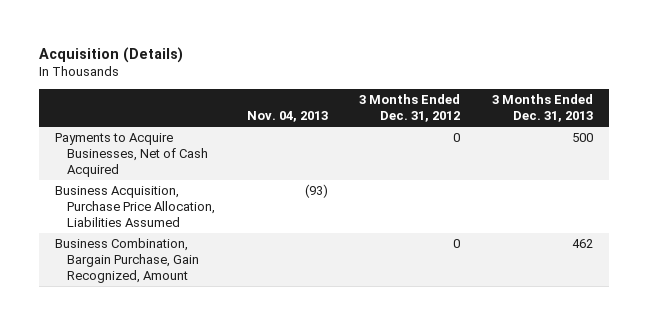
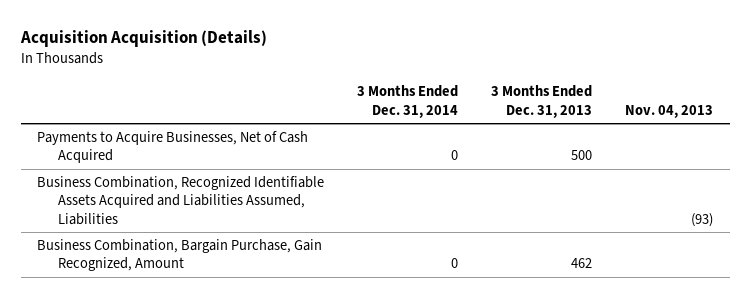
[39,46,184,63] Acquisition (Details) -> [19,30,267,48] Acquisition Acquisition (Details)
[359,94,461,122] 3 Months Ended Dec. 31, 2012 -> none
none -> [357,85,459,118] 3 Months Ended Dec. 31, 2014
[54,186,215,227] Business Acquisition, Purchase Price Allocation, Liabilities Assumed -> none
none -> [37,176,325,225] Business Combination, Recognized Identifiable Assets Acquired and Liabilities Assumed, Liabilities

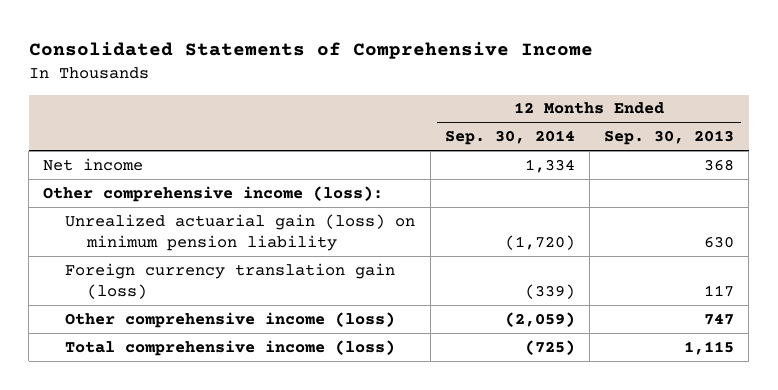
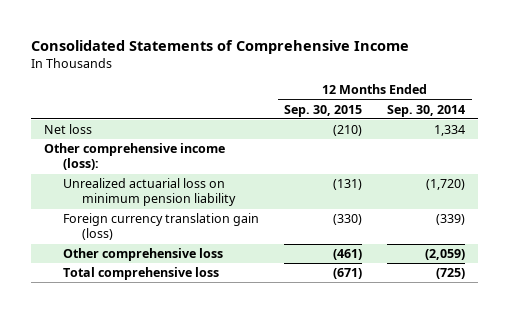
[604,130,735,146] Sep. 30, 2013 -> none
none -> [284,104,363,117] Sep. 30, 2015
[43,157,144,171] Net income -> [43,124,92,135] Net loss
[65,213,416,251] Unrealized actuarial gain (loss) on minimum pension liability -> [62,178,237,207] Unrealized actuarial loss on minimum pension liability
[65,311,396,328] Other comprehensive income (loss) -> [62,248,223,262] Other comprehensive loss
[65,339,396,356] Total comprehensive income (loss) -> [62,267,219,281] Total comprehensive loss

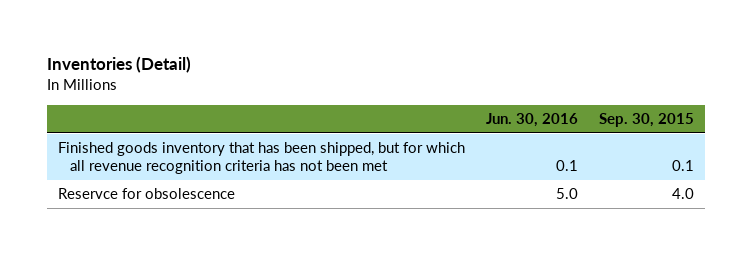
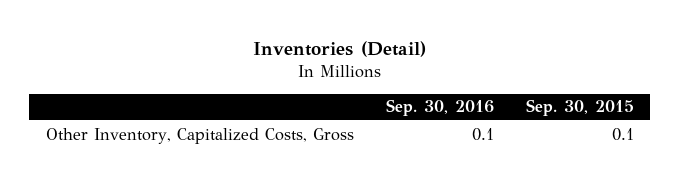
[486,113,579,128] Jun. 30, 2016 -> none
none -> [385,99,494,117] Sep. 30, 2016
[57,188,235,200] Reservce for obsolescence -> none
[57,142,465,175] Finished goods inventory that has been shipped, but for which all revenue recognition criteria has not been met -> [45,127,354,144] Other Inventory, Capitalized Costs, Gross

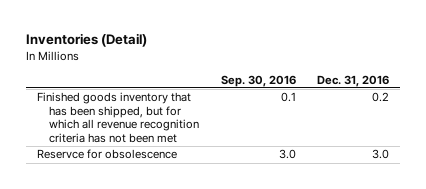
[525,99,634,117] Sep. 30, 2015 -> none
none -> [316,74,389,87] Dec. 31, 2016
[45,127,354,144] Other Inventory, Capitalized Costs, Gross -> [36,92,200,143] Finished goods inventory that has been shipped, but for which all revenue recognition criteria has not been met
none -> [36,149,177,160] Reservce for obsolescence

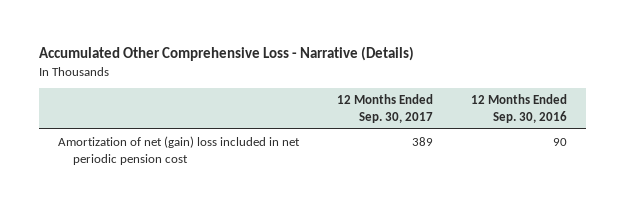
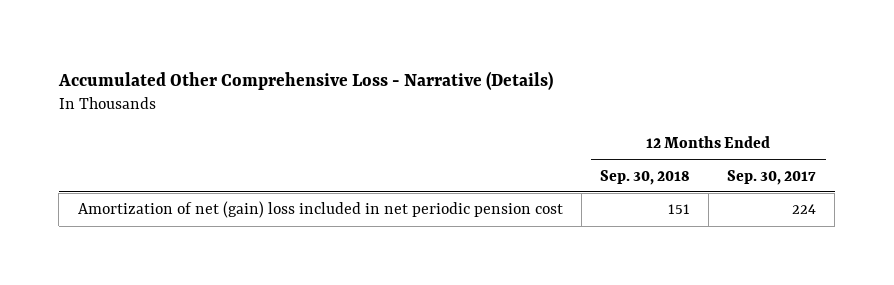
[470,94,567,123] 12 Months Ended Sep. 30, 2016 -> none
none -> [599,169,690,185] Sep. 30, 2018
[411,136,433,146] 389 -> [792,204,817,215] 224

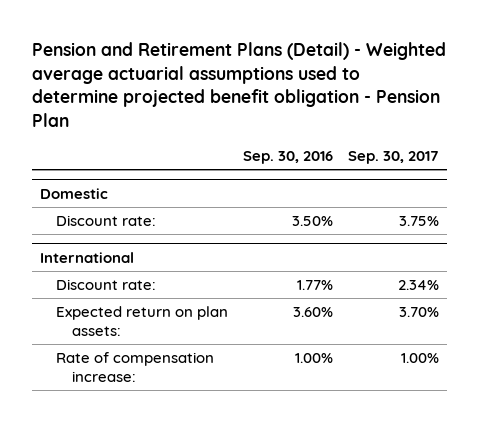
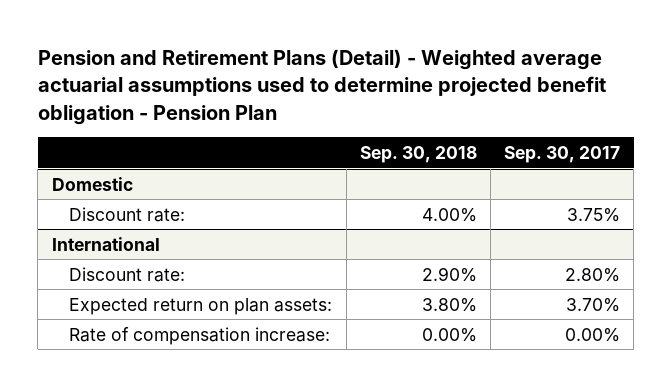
[243,151,334,165] Sep. 30, 2016 -> none
none -> [359,145,477,163] Sep. 30, 2018
[398,280,440,291] 2.34% -> [565,267,621,282] 2.80%
[401,353,440,364] 1.00% -> [565,327,621,342] 0.00%

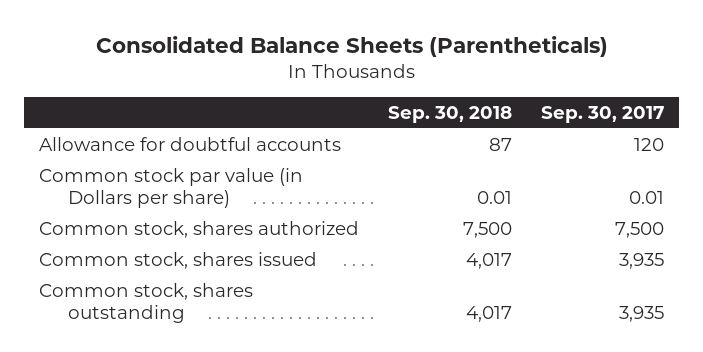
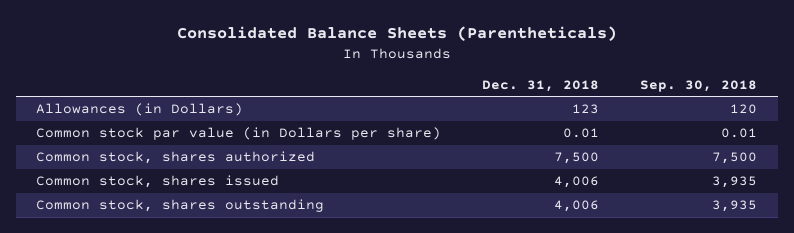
[541,105,665,123] Sep. 30, 2017 -> none
none -> [482,79,600,92] Dec. 31, 2018
[39,137,342,152] Allowance for doubtful accounts -> none
none -> [36,103,244,117] Allowances (in Dollars)
[466,253,513,270] 4,017 -> [712,176,758,189] 3,935
[466,305,513,322] 4,017 -> [712,200,758,213] 3,935

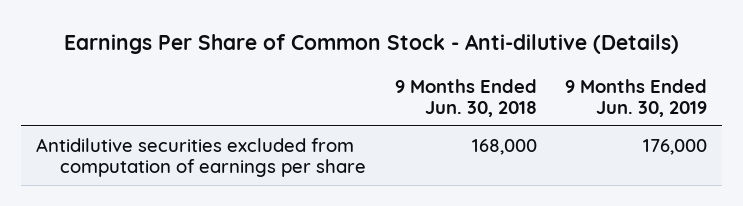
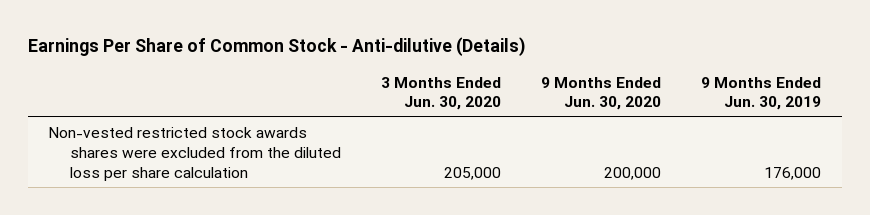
[394,78,537,118] 9 Months Ended Jun. 30, 2018 -> none
none -> [380,76,501,111] 3 Months Ended Jun. 30, 2020
none -> [541,76,662,111] 9 Months Ended Jun. 30, 2020
[35,137,367,178] Antidilutive securities excluded from computation of earnings per share -> [48,127,341,181] Non-vested restricted stock awards shares were excluded from the diluted loss per share calculation

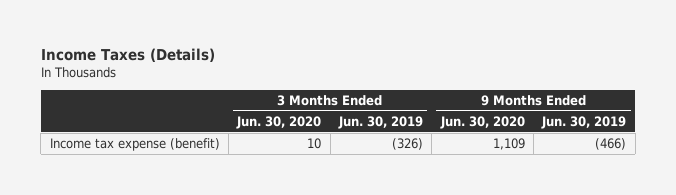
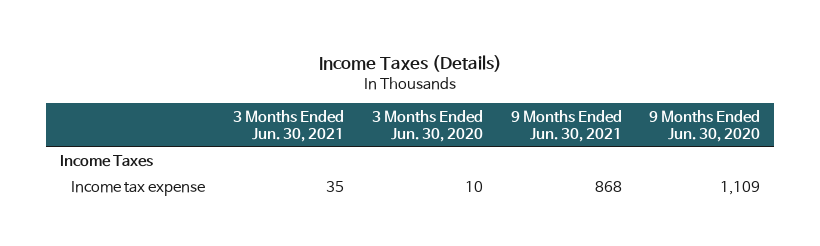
[337,115,423,129] Jun. 30, 2019 -> none
[541,115,627,129] Jun. 30, 2019 -> none
none -> [233,109,345,143] 3 Months Ended Jun. 30, 2021
none -> [510,109,622,143] 9 Months Ended Jun. 30, 2021
none -> [59,155,153,168] Income Taxes
[49,138,220,152] Income tax expense (benefit) -> [71,181,206,197] Income tax expense

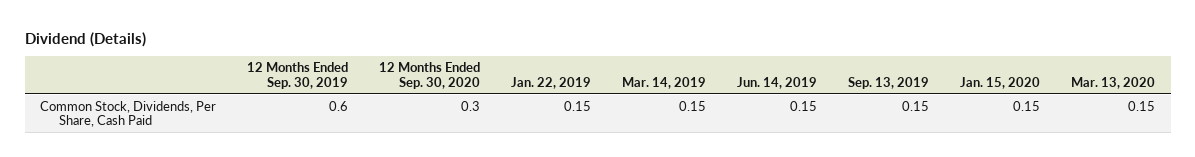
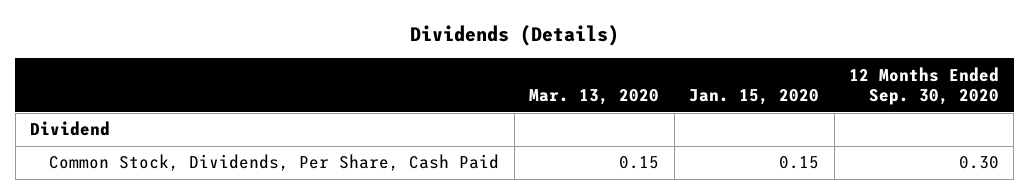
[24,31,146,47] Dividend (Details) -> [409,25,619,47] Dividends (Details)
[247,62,349,89] 12 Months Ended Sep. 30, 2019 -> none
[511,76,592,89] Jan. 22, 2019 -> none
[622,76,707,89] Mar. 14, 2019 -> none
[737,76,818,89] Jun. 14, 2019 -> none
[848,76,930,89] Sep. 13, 2019 -> none
none -> [30,121,111,137] Dividend
[461,100,481,111] 0.3 -> [958,156,999,170] 0.30

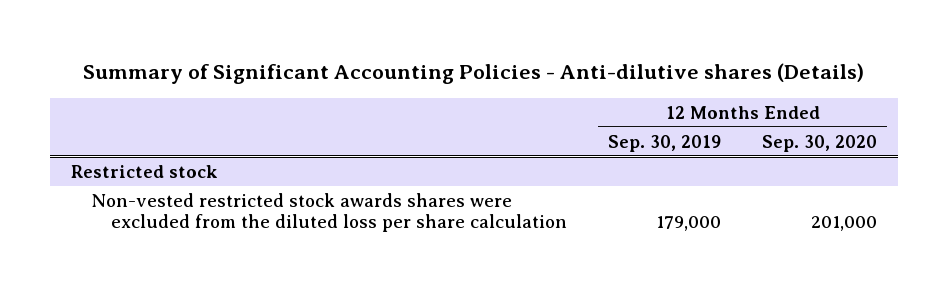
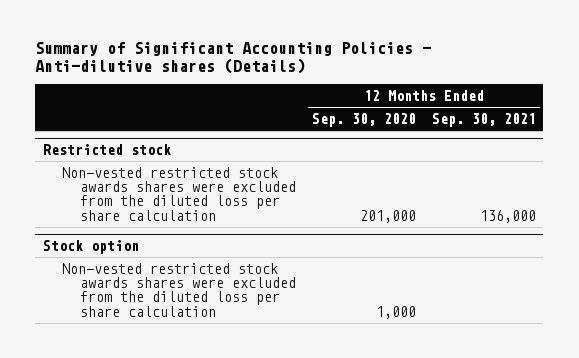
[608,134,722,152] Sep. 30, 2019 -> none
none -> [431,113,536,128] Sep. 30, 2021
none -> [43,240,140,255] Stock option
none -> [61,263,297,317] Non-vested restricted stock awards shares were excluded from the diluted loss per share calculation

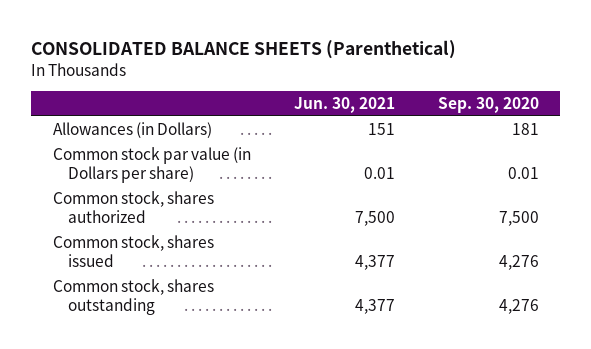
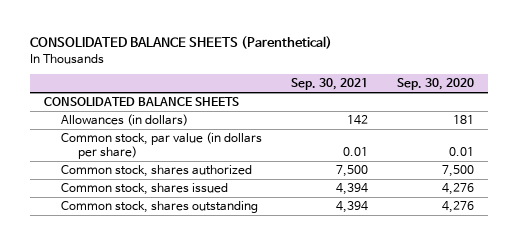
[293,96,395,113] Jun. 30, 2021 -> none
none -> [290,78,368,91] Sep. 30, 2021
none -> [44,97,240,108] CONSOLIDATED BALANCE SHEETS
[52,121,212,138] Allowances (in Dollars) -> [61,114,189,127] Allowances (in dollars)
[52,146,251,184] Common stock par value (in Dollars per share) -> [61,132,263,160] Common stock, par value (in dollars per share)

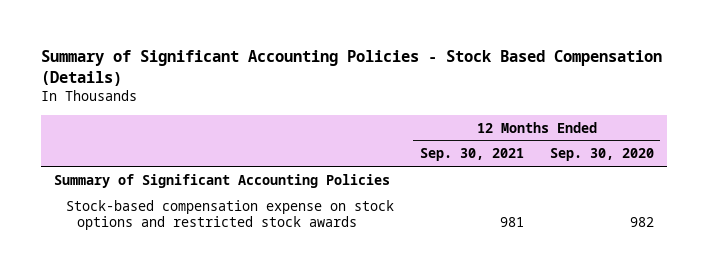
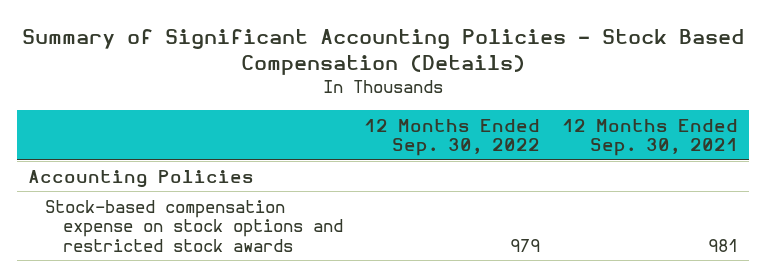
[549,148,654,162] Sep. 30, 2020 -> none
none -> [364,118,541,157] 12 Months Ended Sep. 30, 2022
[54,173,391,188] Summary of Significant Accounting Policies -> [28,169,255,188] Accounting Policies

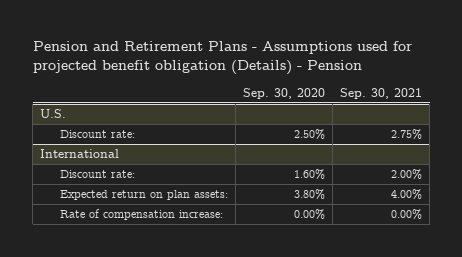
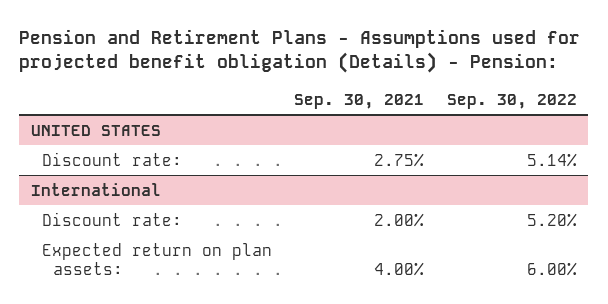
[32,41,412,76] Pension and Retirement Plans - Assumptions used for projected benefit obligation (Details) - Pension -> [19,28,581,74] Pension and Retirement Plans - Assumptions used for projected benefit obligation (Details) - Pension:
[242,87,325,99] Sep. 30, 2020 -> none
none -> [446,93,577,109] Sep. 30, 2022
[40,109,67,119] U.S. -> [30,124,161,136] UNITED STATES
[59,209,223,221] Rate of compensation increase: -> none

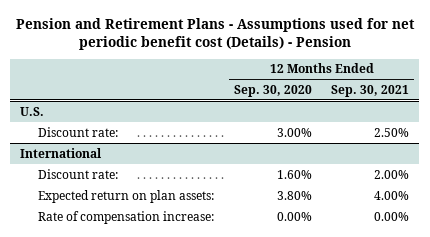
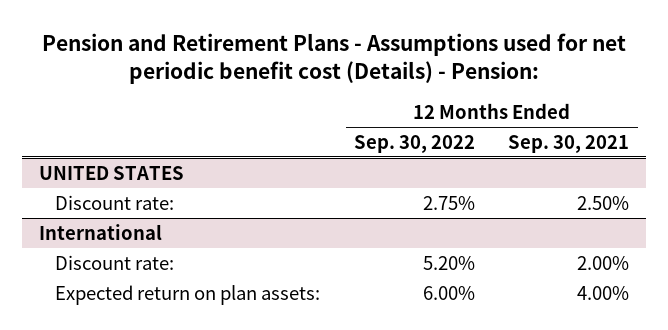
[15,17,415,50] Pension and Retirement Plans - Assumptions used for net periodic benefit cost (Details) - Pension -> [42,32,627,84] Pension and Retirement Plans - Assumptions used for net periodic benefit cost (Details) - Pension:
[233,84,312,97] Sep. 30, 2020 -> none
none -> [353,134,475,153] Sep. 30, 2022
[20,106,45,116] U.S. -> [38,165,184,180] UNITED STATES
[38,210,215,224] Rate of compensation increase: -> none

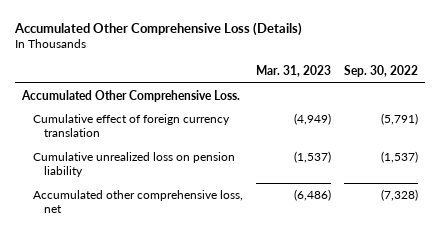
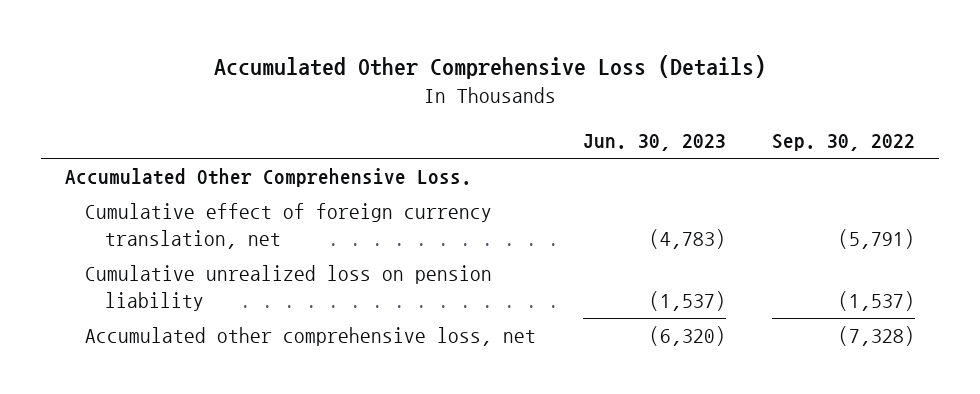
[255,65,331,78] Mar. 31, 2023 -> none
none -> [582,134,726,152] Jun. 30, 2023
[32,113,230,138] Cumulative effect of foreign currency translation -> [84,203,492,250] Cumulative effect of foreign currency translation, net

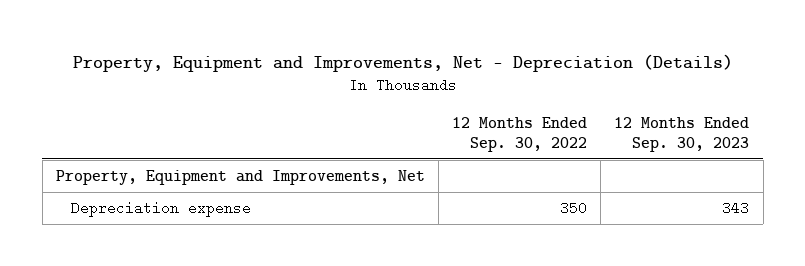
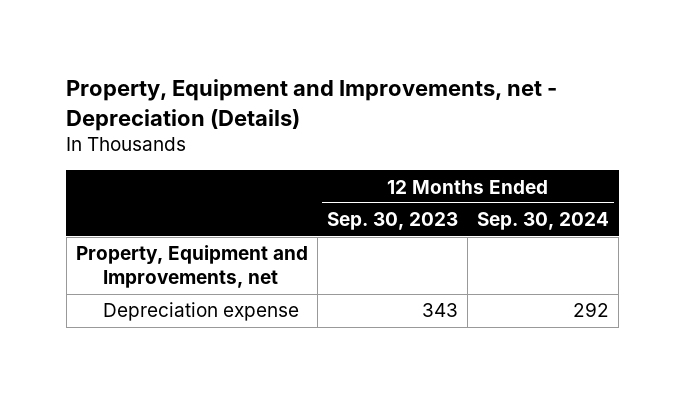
[72,54,733,73] Property, Equipment and Improvements, Net - Depreciation (Details) -> [66,79,558,131] Property, Equipment and Improvements, net - Depreciation (Details)
[452,117,588,152] 12 Months Ended Sep. 30, 2022 -> none
none -> [477,212,610,231] Sep. 30, 2024
[55,170,425,186] Property, Equipment and Improvements, Net -> [76,245,309,289] Property, Equipment and Improvements, net

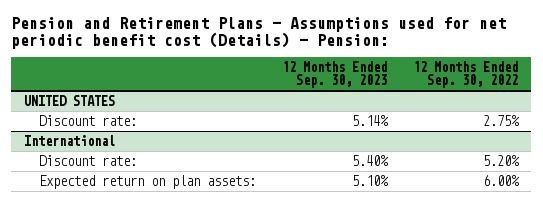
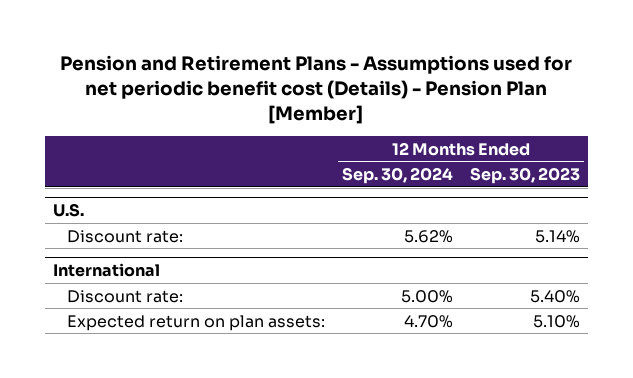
[11,16,507,49] Pension and Retirement Plans - Assumptions used for net periodic benefit cost (Details) - Pension: -> [60,54,573,124] Pension and Retirement Plans - Assumptions used for net periodic benefit cost (Details) - Pension Plan [Member]
[413,61,519,89] 12 Months Ended Sep. 30, 2022 -> none
none -> [342,166,454,184] Sep. 30, 2024
[24,95,116,107] UNITED STATES -> [52,202,84,217] U.S.

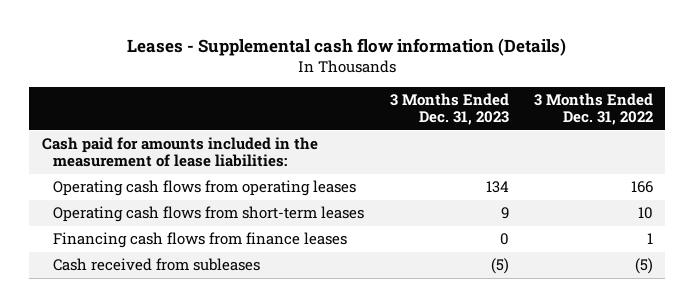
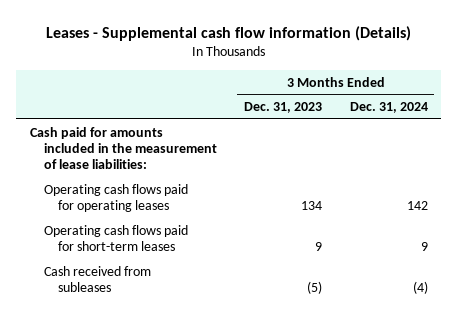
[533,93,653,126] 3 Months Ended Dec. 31, 2022 -> none
none -> [349,102,428,114] Dec. 31, 2024
[53,232,348,249] Financing cash flows from finance leases -> none
[53,180,357,197] Operating cash flows from operating leases -> [43,183,188,213] Operating cash flows paid for operating leases
[53,206,365,223] Operating cash flows from short-term leases -> [43,224,188,252] Operating cash flows paid for short-term leases

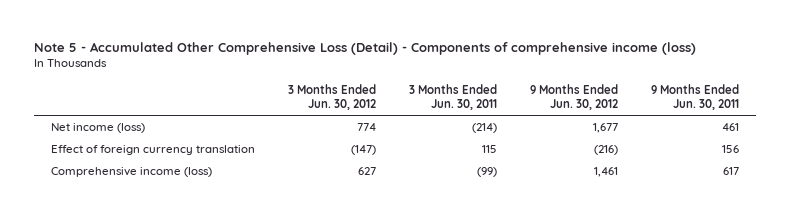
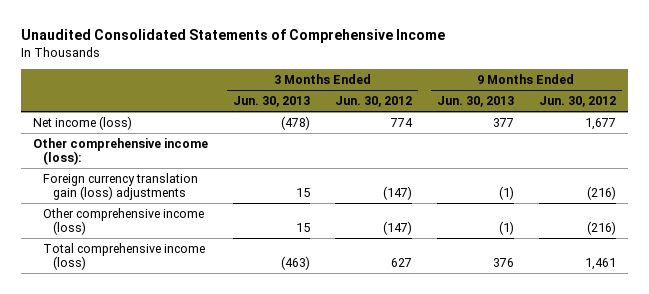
[34,41,697,55] Note 5 - Accumulated Other Comprehensive Loss (Detail) - Components of comprehensive income (loss) -> [21,29,446,44] Unaudited Consolidated Statements of Comprehensive Income
[408,83,497,111] 3 Months Ended Jun. 30, 2011 -> none
[651,83,740,111] 9 Months Ended Jun. 30, 2011 -> none
none -> [233,95,311,107] Jun. 30, 2013
none -> [436,95,514,107] Jun. 30, 2013
none -> [33,137,209,166] Other comprehensive income (loss):
[50,144,255,155] Effect of foreign currency translation -> [43,172,199,201] Foreign currency translation gain (loss) adjustments
none -> [43,207,205,236] Other comprehensive income (loss)
[50,166,212,177] Comprehensive income (loss) -> [43,242,206,271] Total comprehensive income (loss)

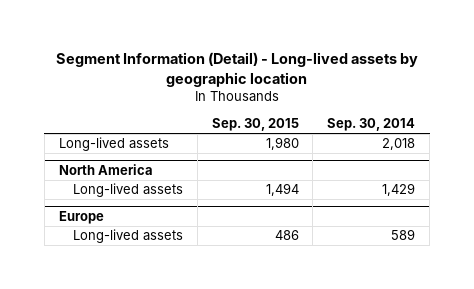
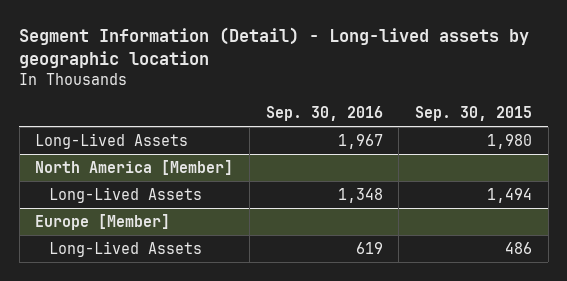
[327,118,416,132] Sep. 30, 2014 -> none
none -> [265,106,383,122] Sep. 30, 2016
[58,137,169,152] Long-lived assets -> [35,132,189,149] Long-Lived Assets
[58,163,153,175] North America -> [35,159,234,175] North America [Member]
[72,183,183,198] Long-lived assets -> [48,186,202,203] Long-Lived Assets
[58,210,104,224] Europe -> [35,213,171,230] Europe [Member]
[72,229,183,244] Long-lived assets -> [48,240,202,257] Long-Lived Assets

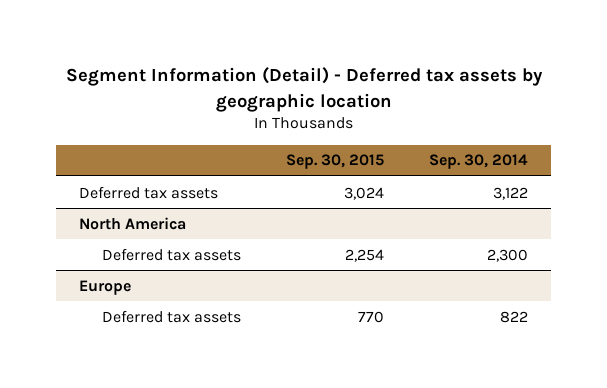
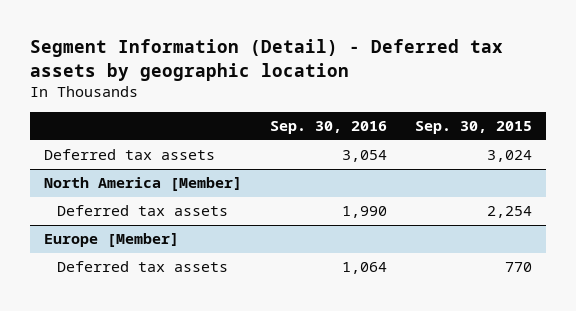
[429,154,529,170] Sep. 30, 2014 -> none
none -> [269,121,387,135] Sep. 30, 2016
[78,216,186,230] North America -> [43,177,242,192] North America [Member]
[78,279,131,295] Europe -> [43,233,179,248] Europe [Member]

